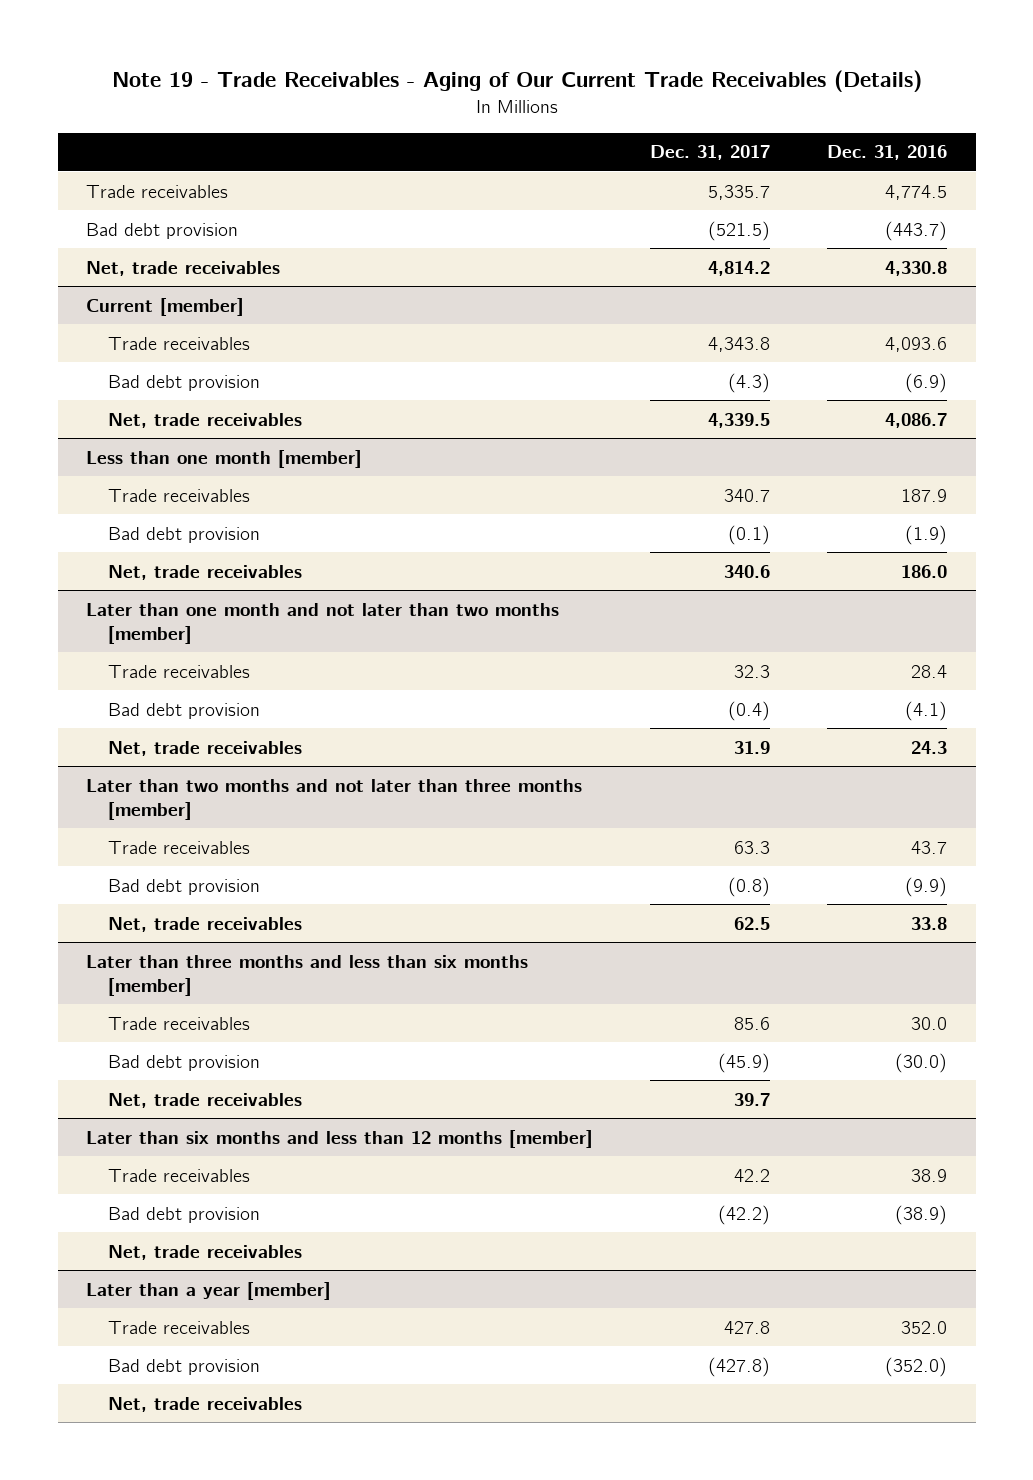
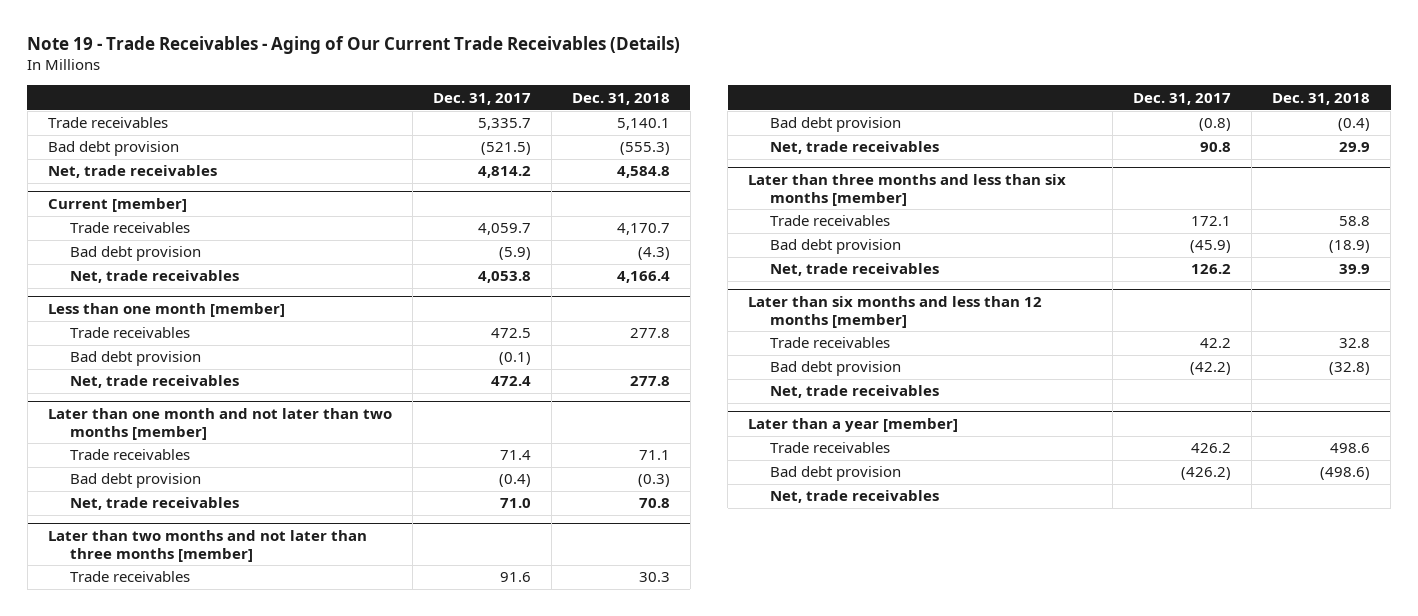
[827,145,948,161] Dec. 31, 2016 -> none
none -> [571,92,670,105] Dec. 31, 2018
[708,336,771,352] 4,343.8 -> [477,223,531,236] 4,059.7
[728,372,771,393] (4.3) -> [498,247,531,261] (5.9)
[708,412,771,428] 4,339.5 -> [477,271,531,284] 4,053.8
[724,488,771,502] 340.7 -> [490,328,531,339] 472.5
[724,564,771,578] 340.6 -> [490,376,531,387] 472.4
[734,664,771,678] 32.3 -> [499,450,531,461] 71.4
[734,740,771,754] 31.9 -> [499,498,531,509] 71.0
[734,840,771,854] 63.3 -> [499,572,531,583] 91.6
[734,916,771,930] 62.5 -> [1200,142,1232,153] 90.8
[734,1016,771,1030] 85.6 -> [1191,216,1232,227] 172.1
[734,1092,771,1106] 39.7 -> [1191,264,1232,275] 126.2
[724,1320,771,1334] 427.8 -> [1191,443,1232,454] 426.2
[708,1356,771,1377] (427.8) -> [1181,467,1232,481] (426.2)

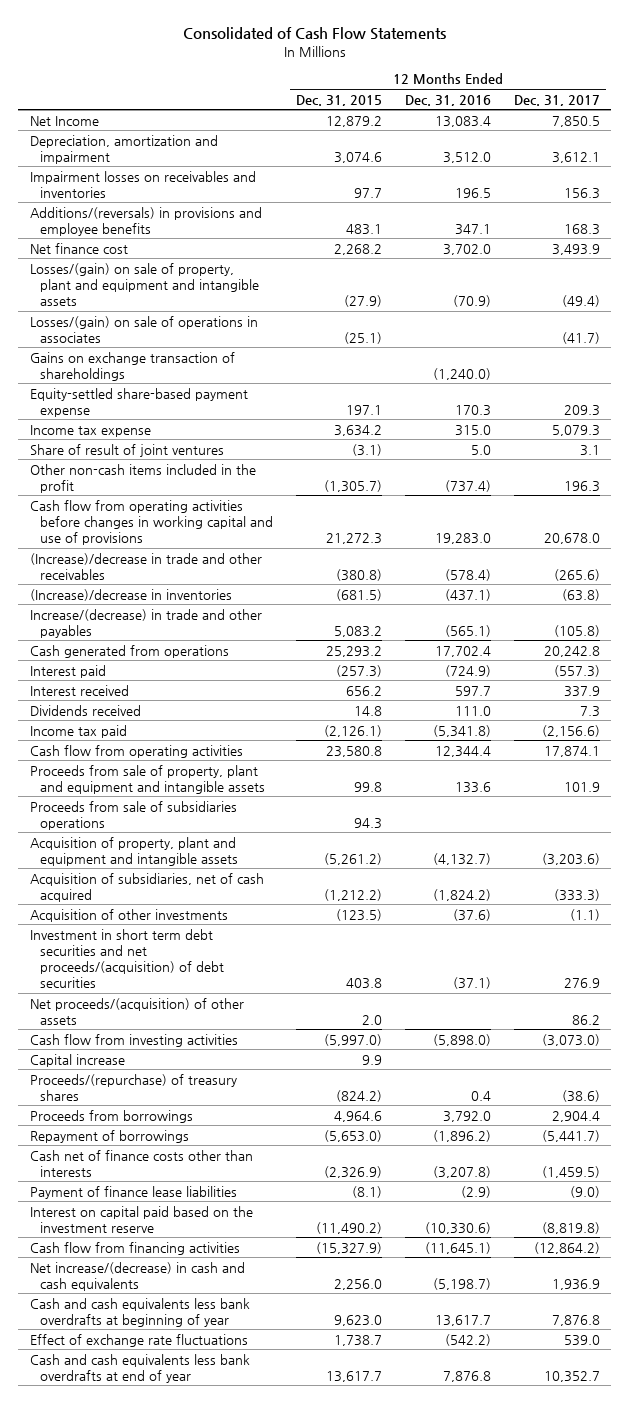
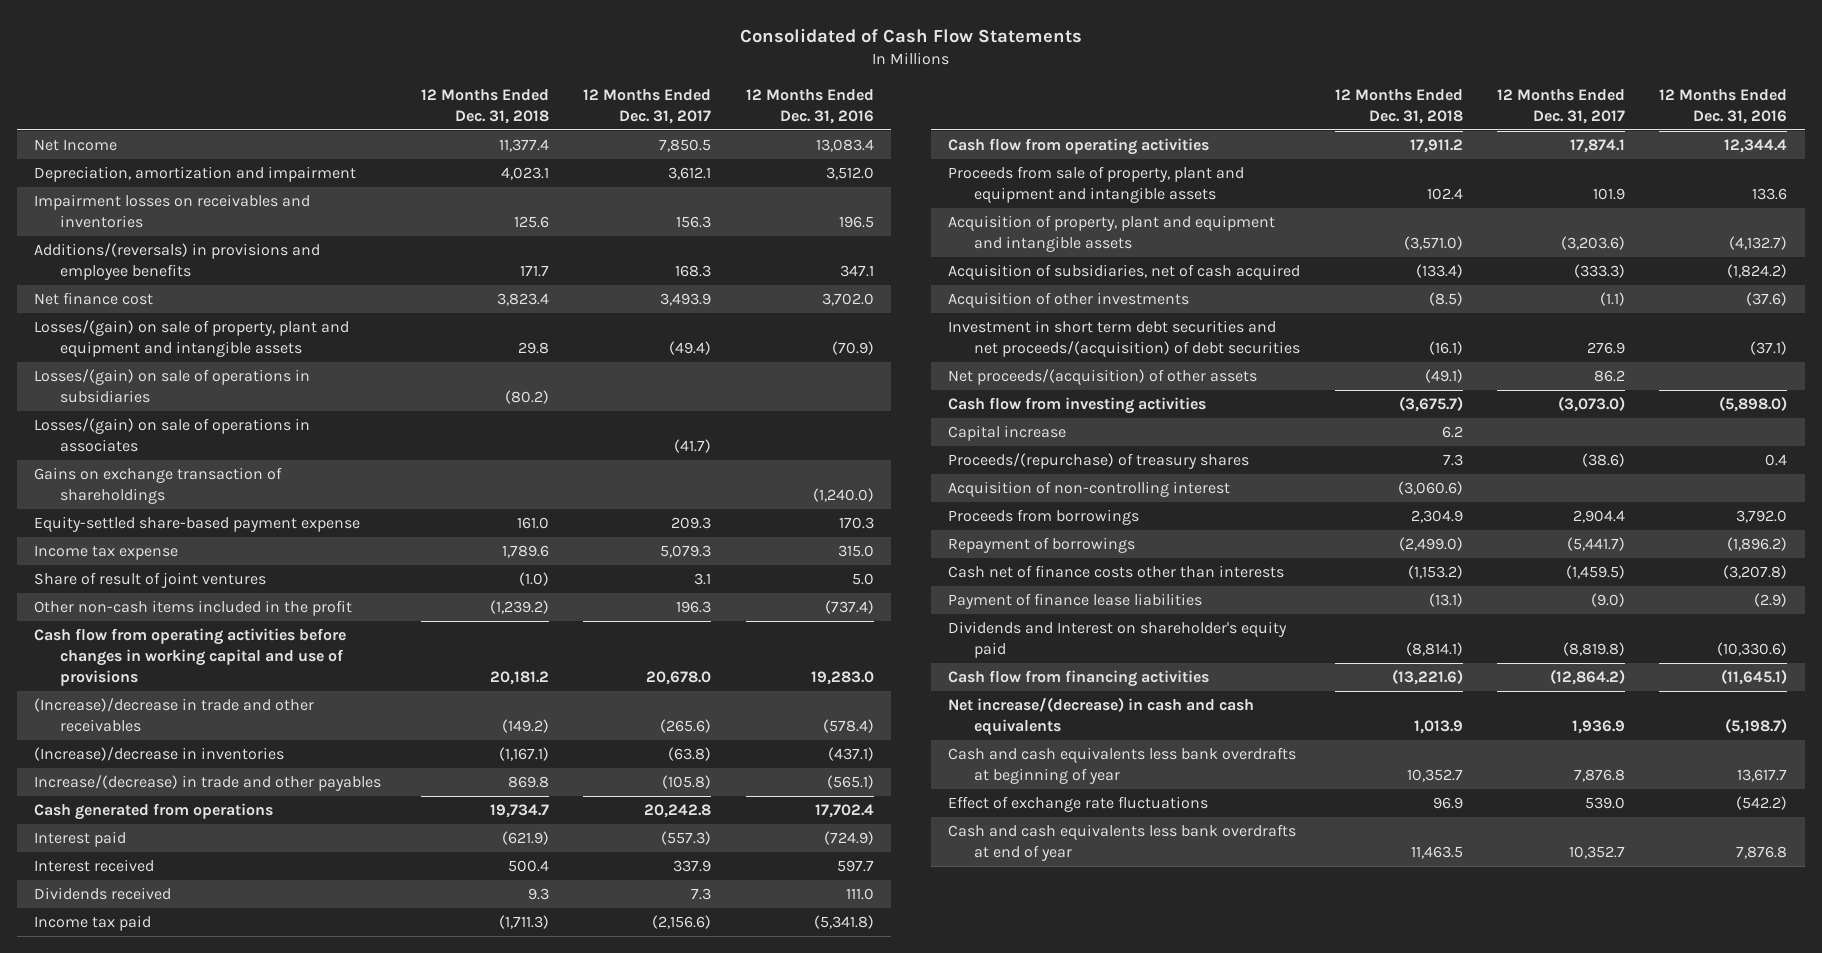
[296,94,383,106] Dec. 31, 2015 -> none
none -> [420,88,549,124] 12 Months Ended Dec. 31, 2018
none -> [34,369,311,404] Losses/(gain) on sale of operations in subsidiaries
[29,800,237,830] Proceeds from sale of subsidiaries operations -> none
none -> [948,481,1231,498] Acquisition of non-controlling interest
[29,1205,253,1233] Interest on capital paid based on the investment reserve -> [948,621,1288,659] Dividends and Interest on shareholder's equity paid

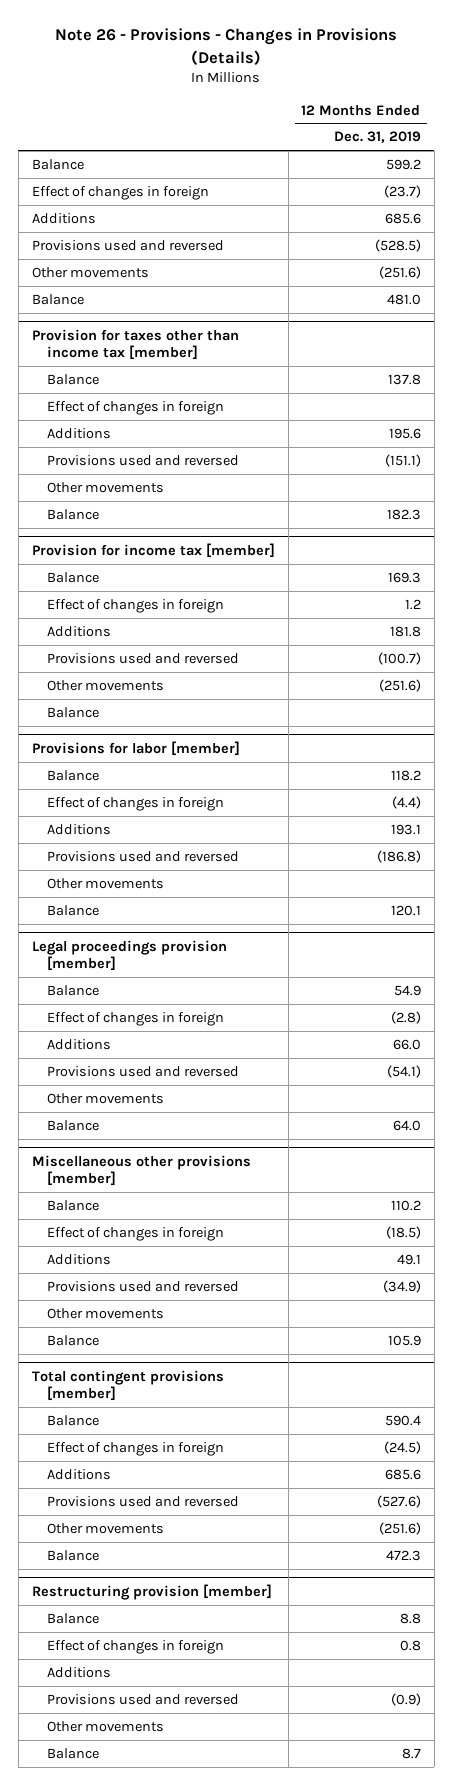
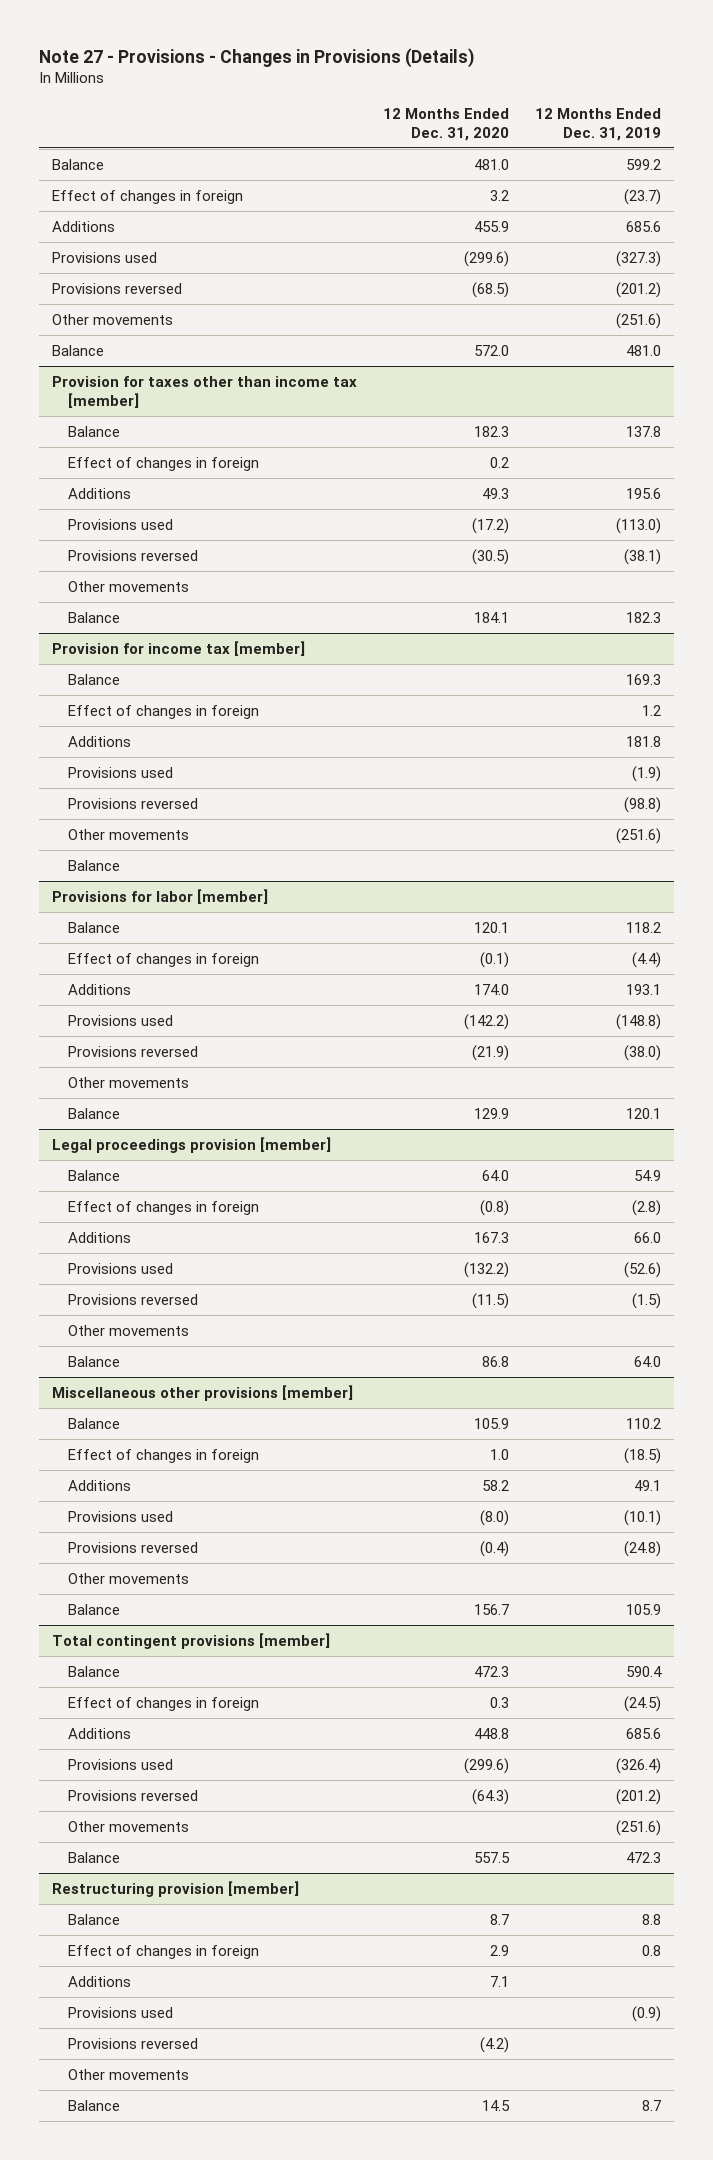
[55,28,398,65] Note 26 - Provisions - Changes in Provisions (Details) -> [39,47,475,68] Note 27 - Provisions - Changes in Provisions (Details)
none -> [383,107,510,141] 12 Months Ended Dec. 31, 2020
[31,239,224,251] Provisions used and reversed -> [52,251,158,263] Provisions used
[374,238,421,252] (528.5) -> [615,250,661,267] (327.3)
none -> [52,282,183,294] Provisions reversed
[46,454,239,466] Provisions used and reversed -> [67,518,173,530] Provisions used
[384,453,421,467] (151.1) -> [615,517,661,534] (113.0)
none -> [67,549,198,561] Provisions reversed
[46,652,239,664] Provisions used and reversed -> [67,766,173,778] Provisions used
[377,651,421,665] (100.7) -> [631,765,661,782] (1.9)
none -> [67,797,198,809] Provisions reversed
[46,850,239,862] Provisions used and reversed -> [67,1014,173,1026] Provisions used
[376,849,421,863] (186.8) -> [615,1013,661,1030] (148.8)
none -> [67,1045,198,1057] Provisions reversed
[46,1065,239,1077] Provisions used and reversed -> [67,1262,173,1274] Provisions used
[386,1064,421,1078] (54.1) -> [623,1261,661,1278] (52.6)
none -> [67,1293,198,1305] Provisions reversed
[46,1280,239,1292] Provisions used and reversed -> [67,1510,173,1522] Provisions used
[382,1279,421,1293] (34.9) -> [623,1509,661,1526] (10.1)
none -> [67,1541,198,1553] Provisions reversed
[46,1495,239,1507] Provisions used and reversed -> [67,1758,173,1770] Provisions used
[376,1494,421,1508] (527.6) -> [615,1757,661,1774] (326.4)
none -> [67,1789,198,1801] Provisions reversed
[46,1693,239,1705] Provisions used and reversed -> [67,2006,173,2018] Provisions used
none -> [67,2037,198,2049] Provisions reversed

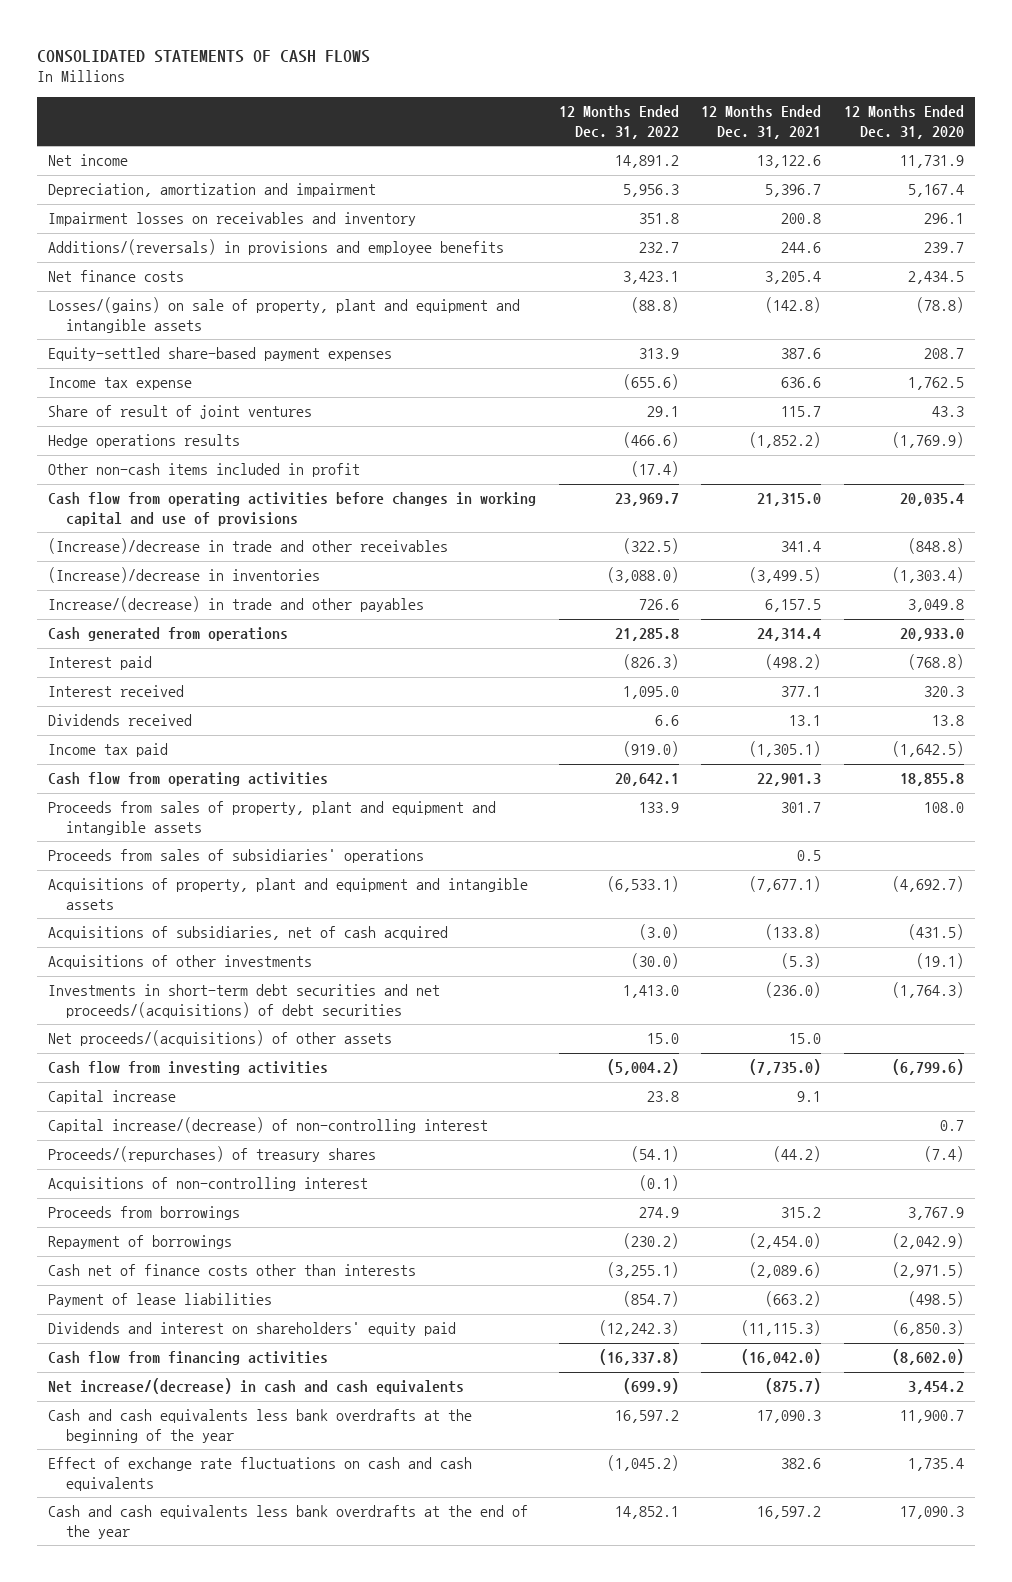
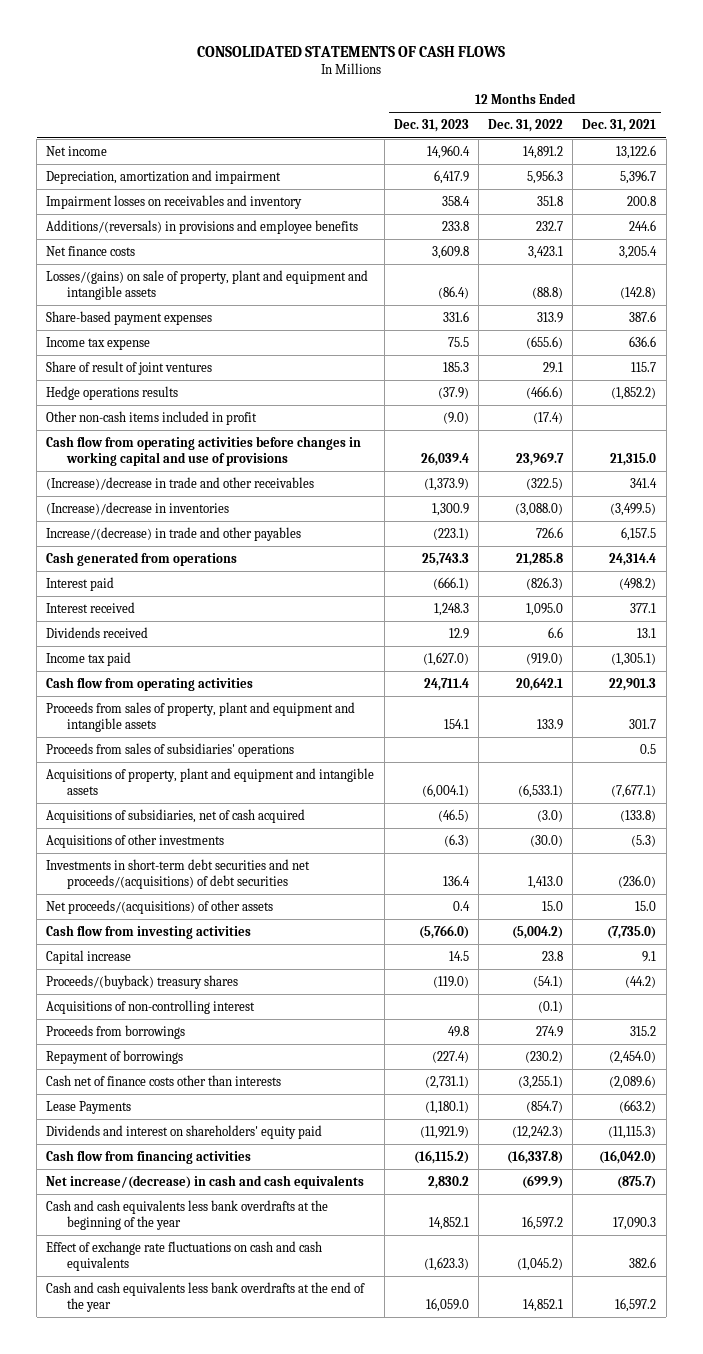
[843,105,964,139] 12 Months Ended Dec. 31, 2020 -> none
none -> [393,119,469,133] Dec. 31, 2023
[47,347,392,362] Equity-settled share-based payment expenses -> [46,311,213,326] Share-based payment expenses
[47,1117,488,1134] Capital increase/(decrease) of non-controlling interest -> none
[47,1146,376,1163] Proceeds/(repurchases) of treasury shares -> [46,975,239,990] Proceeds/(buyback) treasury shares
[47,1293,272,1308] Payment of lease liabilities -> [46,1101,132,1115] Lease Payments

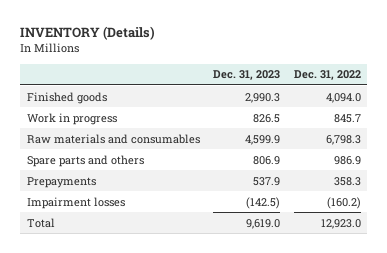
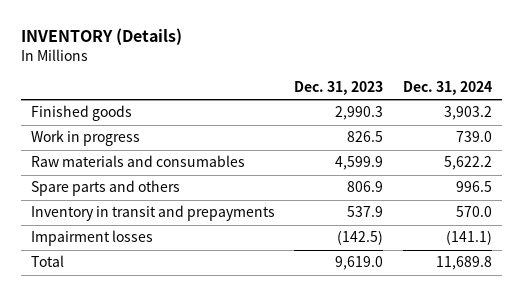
[293,70,361,81] Dec. 31, 2022 -> none
none -> [402,80,492,95] Dec. 31, 2024
[26,176,96,188] Prepayments -> [30,205,275,222] Inventory in transit and prepayments

